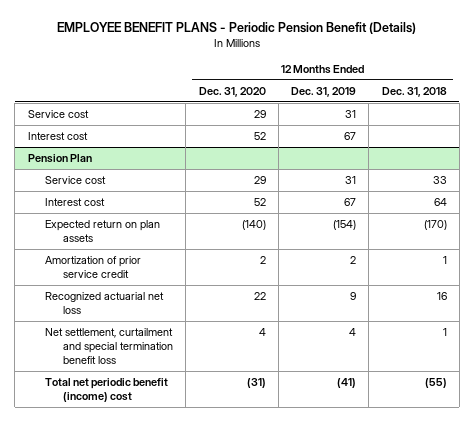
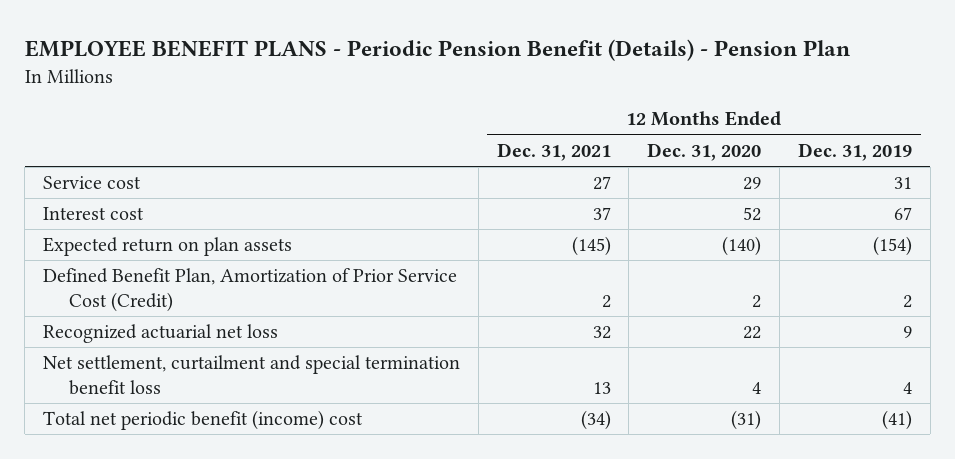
[57,22,417,35] EMPLOYEE BENEFIT PLANS - Periodic Pension Benefit (Details) -> [24,38,850,61] EMPLOYEE BENEFIT PLANS - Periodic Pension Benefit (Details) - Pension Plan
[381,86,447,97] Dec. 31, 2018 -> none
none -> [496,142,611,161] Dec. 31, 2021
[27,153,92,163] Pension Plan -> none
[45,175,107,184] Service cost -> none
[45,197,106,206] Interest cost -> none
[45,255,142,279] Amortization of prior service credit -> [42,268,457,313] Defined Benefit Plan, Amortization of Prior Service Cost (Credit)

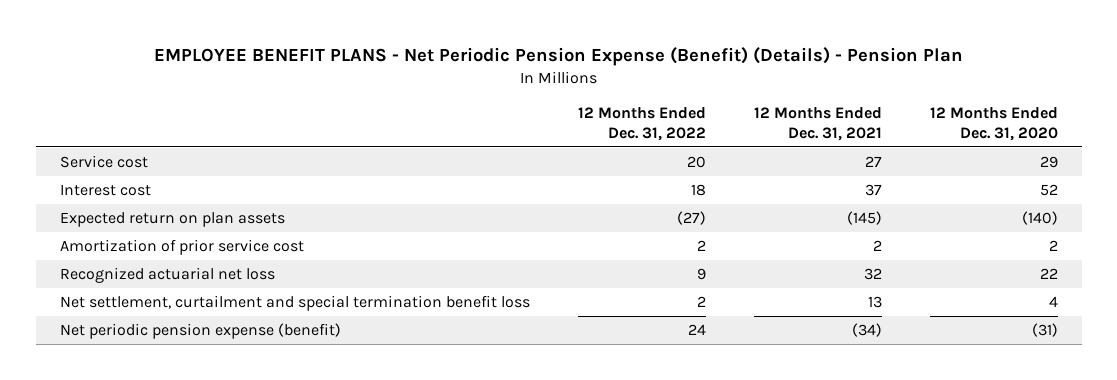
[24,38,850,61] EMPLOYEE BENEFIT PLANS - Periodic Pension Benefit (Details) - Pension Plan -> [153,46,963,66] EMPLOYEE BENEFIT PLANS - Net Periodic Pension Expense (Benefit) (Details) - Pension Plan
[797,142,912,161] Dec. 31, 2019 -> none
none -> [577,106,706,141] 12 Months Ended Dec. 31, 2022
[42,268,457,313] Defined Benefit Plan, Amortization of Prior Service Cost (Credit) -> [59,239,304,256] Amortization of prior service cost
[42,410,363,431] Total net periodic benefit (income) cost -> [59,323,341,340] Net periodic pension expense (benefit)

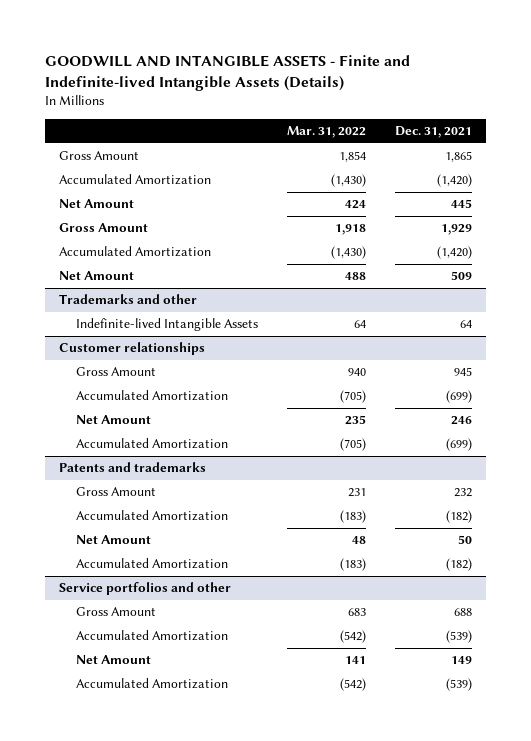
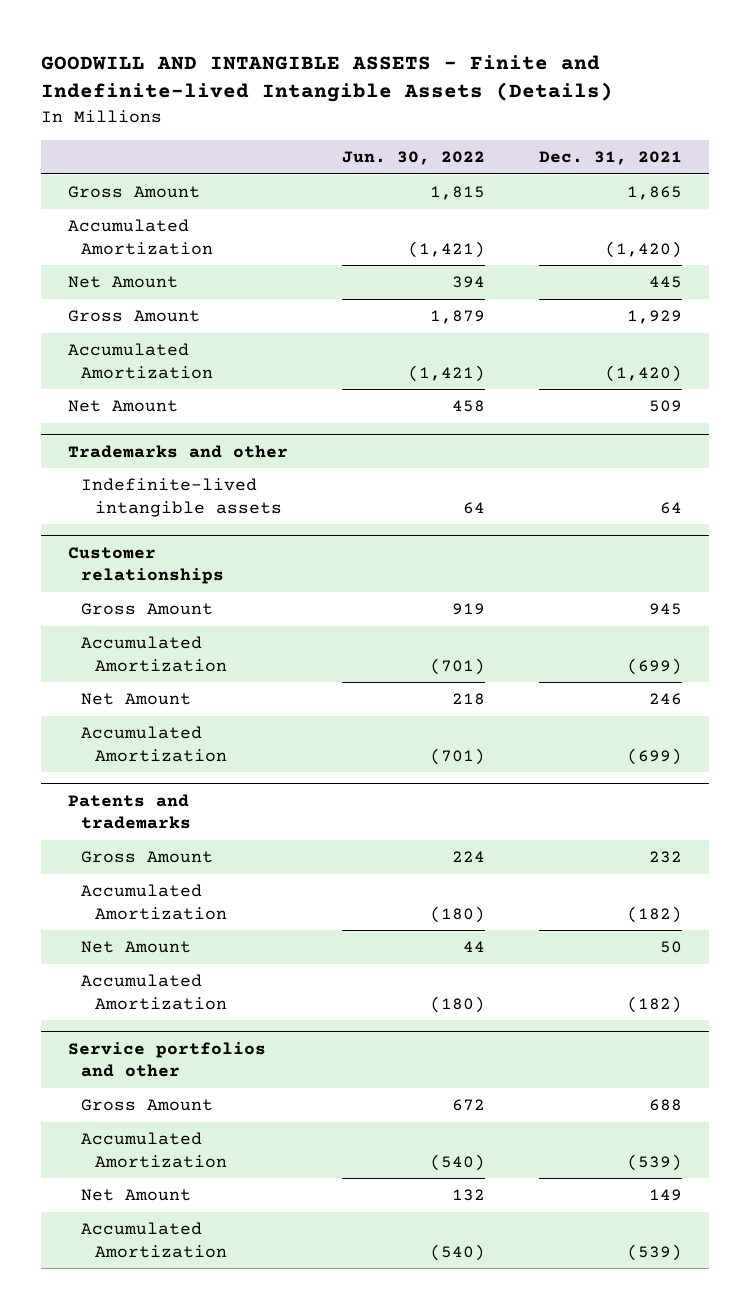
[286,126,366,139] Mar. 31, 2022 -> none
none -> [341,151,485,166] Jun. 30, 2022
[75,318,258,332] Indefinite-lived Intangible Assets -> [81,478,282,517] Indefinite-lived intangible assets

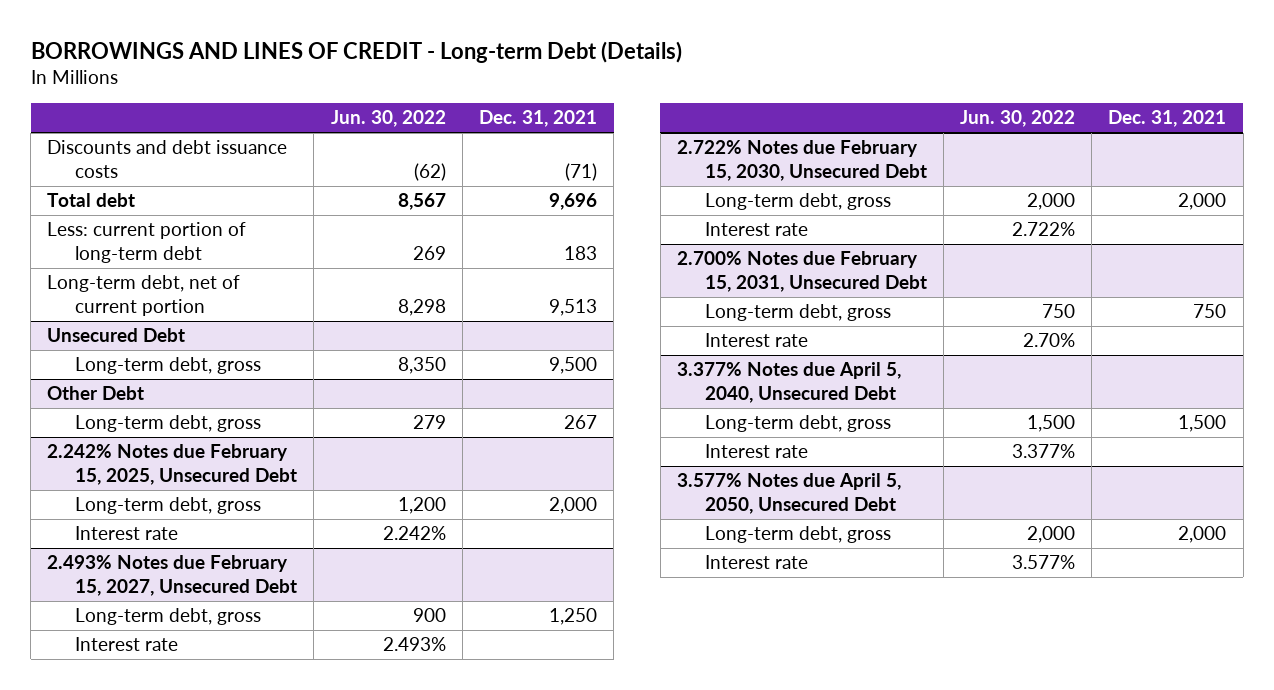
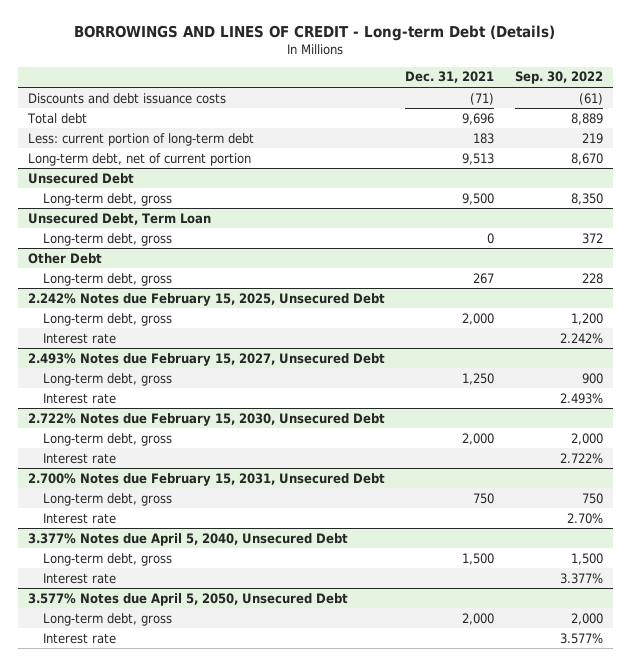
[330,110,446,128] Jun. 30, 2022 -> none
none -> [514,71,603,85] Sep. 30, 2022
none -> [27,212,211,225] Unsecured Debt, Term Loan
none -> [42,232,172,246] Long-term debt, gross

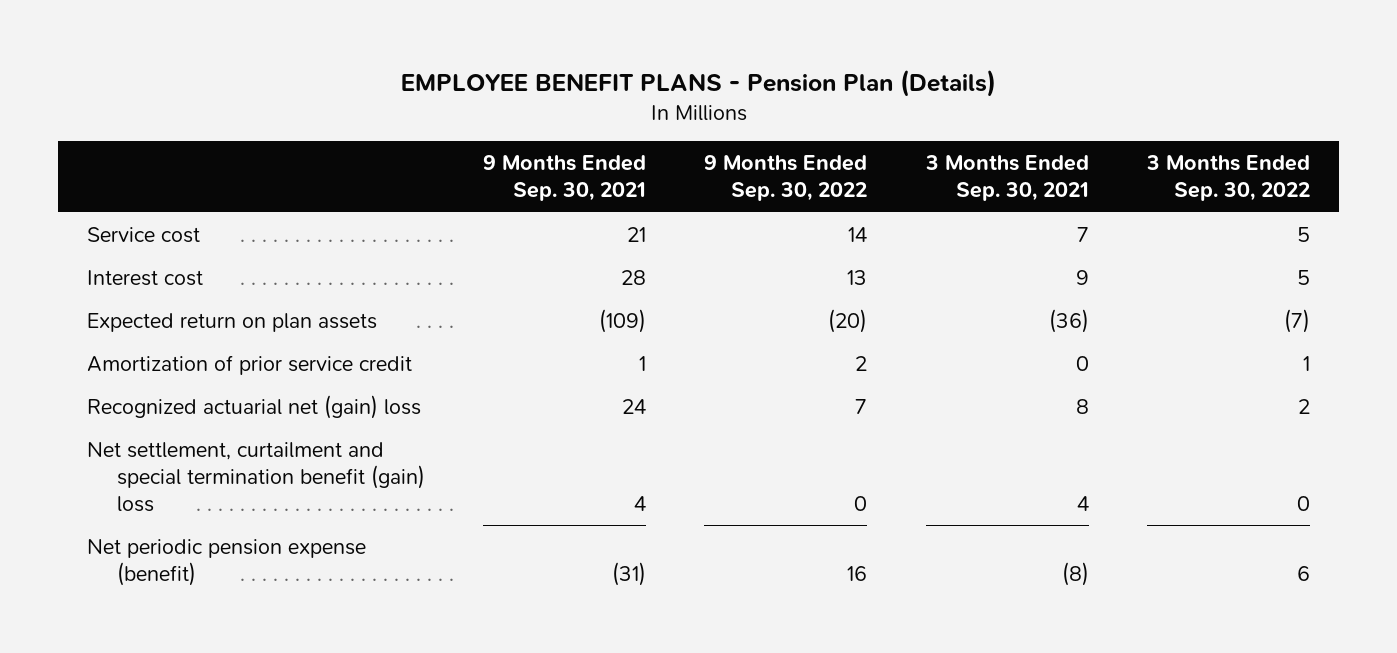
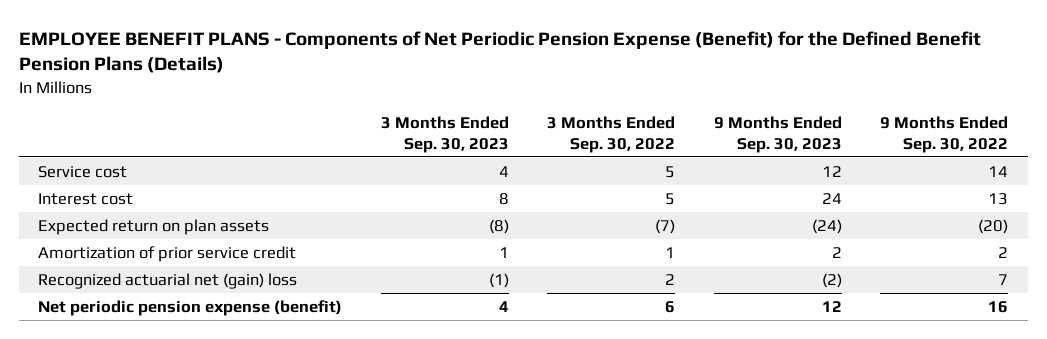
[400,69,996,98] EMPLOYEE BENEFIT PLANS - Pension Plan (Details) -> [19,30,982,74] EMPLOYEE BENEFIT PLANS - Components of Net Periodic Pension Expense (Benefit) for the Defined Benefit Pension Plans (Details)
[483,155,647,202] 9 Months Ended Sep. 30, 2021 -> none
[924,155,1089,202] 3 Months Ended Sep. 30, 2021 -> none
none -> [380,115,509,153] 3 Months Ended Sep. 30, 2023
none -> [713,115,842,153] 9 Months Ended Sep. 30, 2023
[87,441,425,512] Net settlement, curtailment and special termination benefit (gain) loss -> none

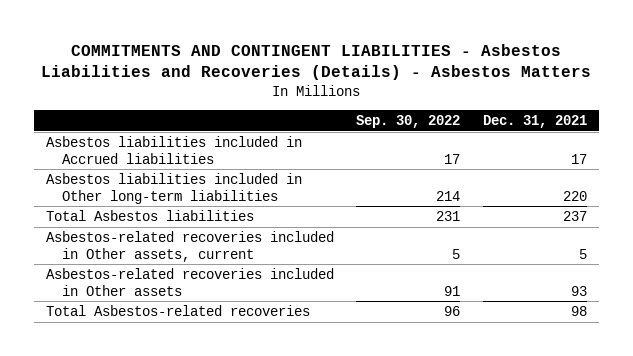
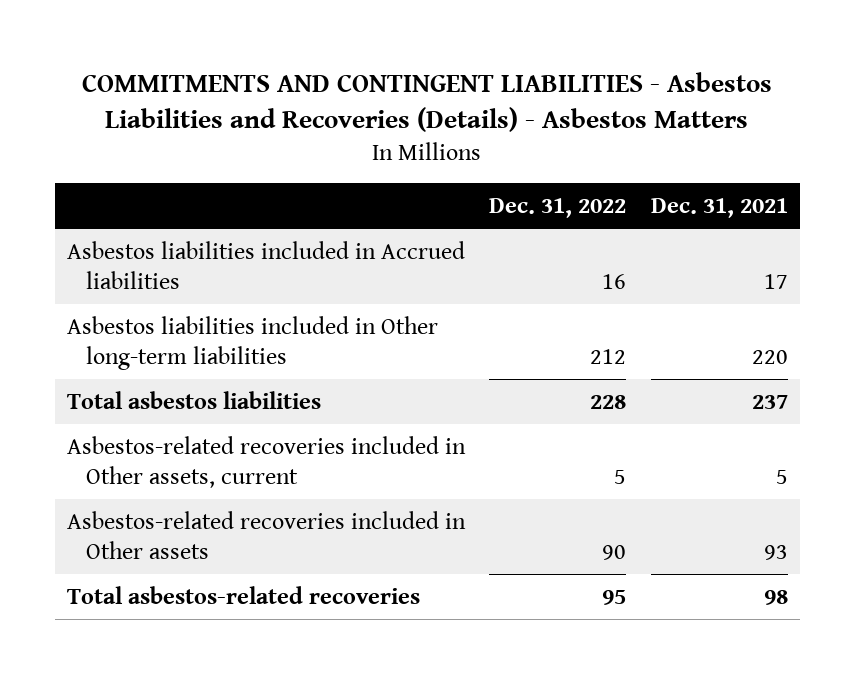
[356,115,461,129] Sep. 30, 2022 -> none
none -> [489,198,627,219] Dec. 31, 2022
[45,209,254,221] Total Asbestos liabilities -> [67,390,322,409] Total asbestos liabilities
[45,304,310,316] Total Asbestos-related recoveries -> [67,585,421,604] Total asbestos-related recoveries

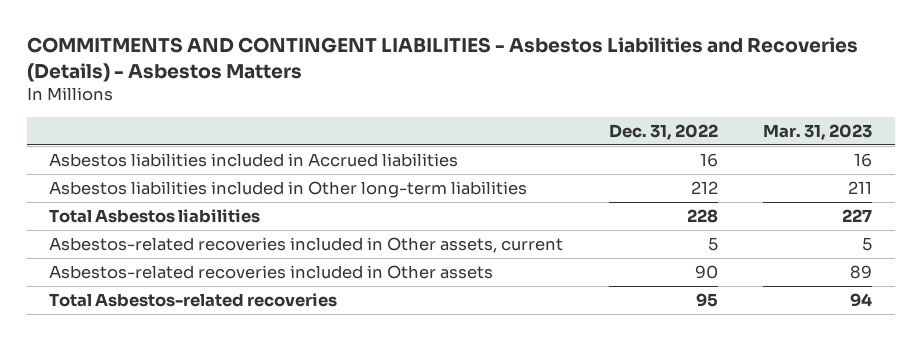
[650,198,788,219] Dec. 31, 2021 -> none
none -> [762,123,872,140] Mar. 31, 2023
[67,390,322,409] Total asbestos liabilities -> [49,209,261,224] Total Asbestos liabilities
[67,585,421,604] Total asbestos-related recoveries -> [49,293,338,308] Total Asbestos-related recoveries

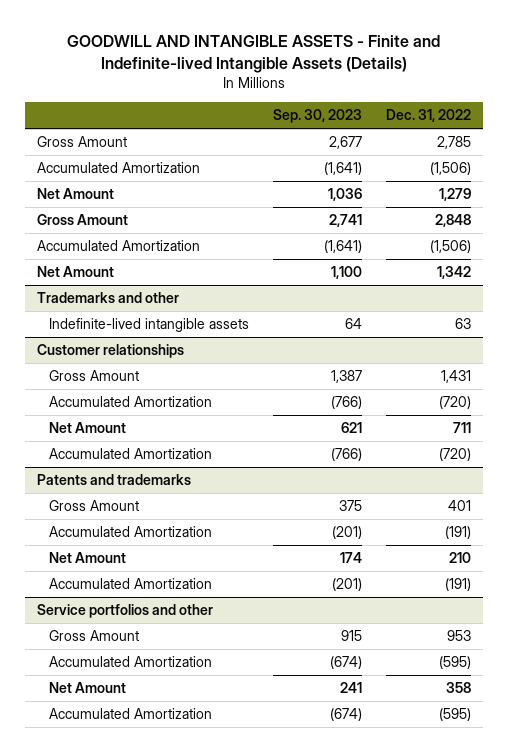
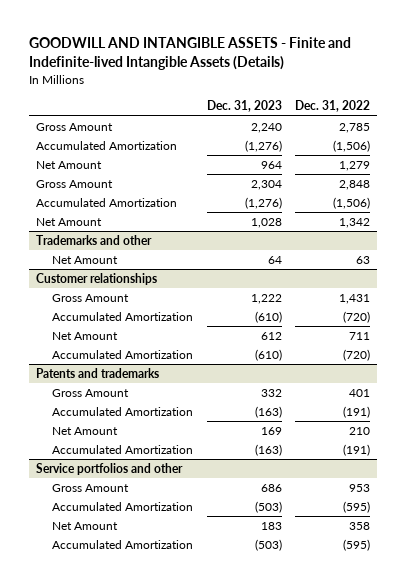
[272,109,362,124] Sep. 30, 2023 -> none
none -> [206,100,282,113] Dec. 31, 2023
[49,318,250,333] Indefinite-lived intangible assets -> [51,256,118,265] Net Amount

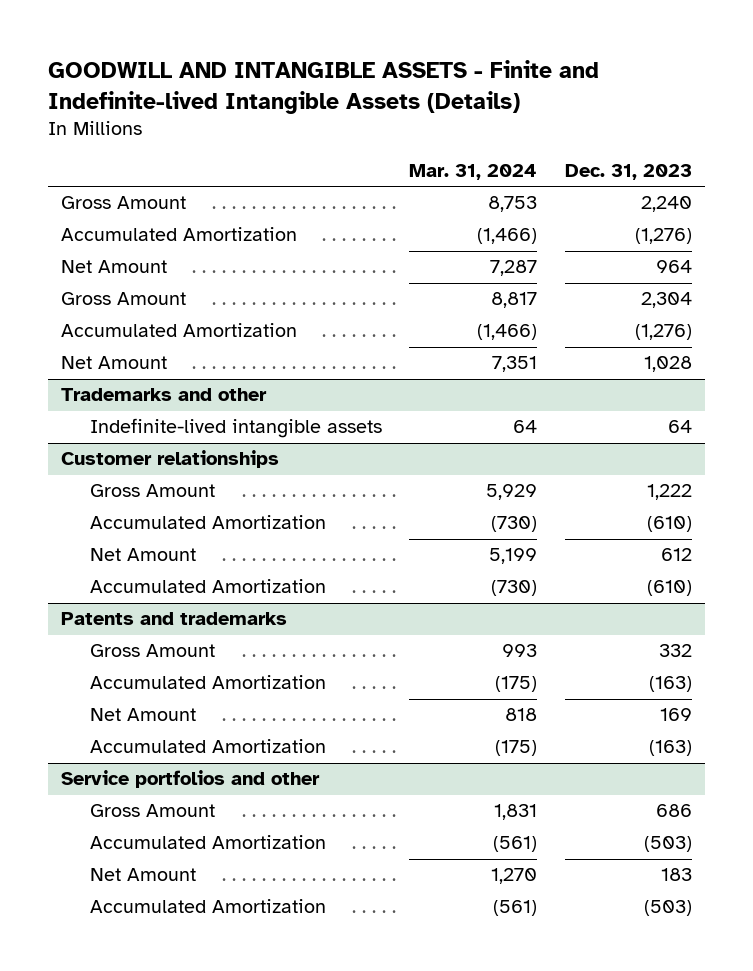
[295,100,371,113] Dec. 31, 2022 -> none
none -> [409,164,538,181] Mar. 31, 2024
[51,256,118,265] Net Amount -> [90,418,383,439] Indefinite-lived intangible assets

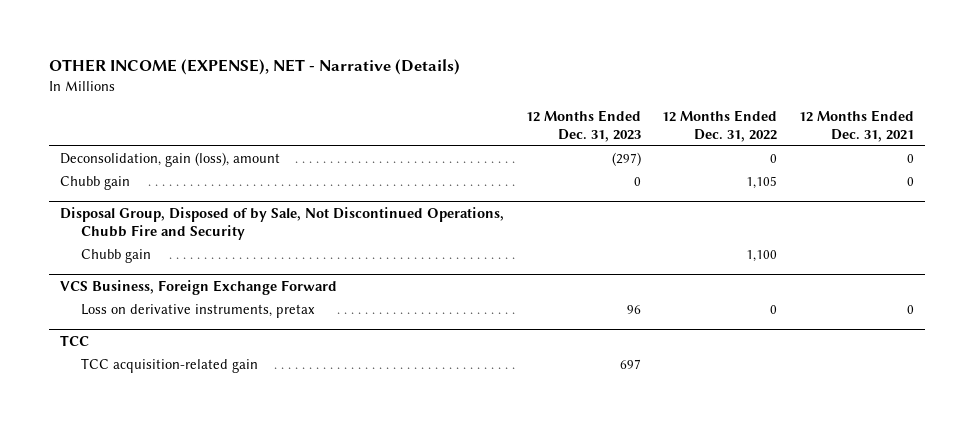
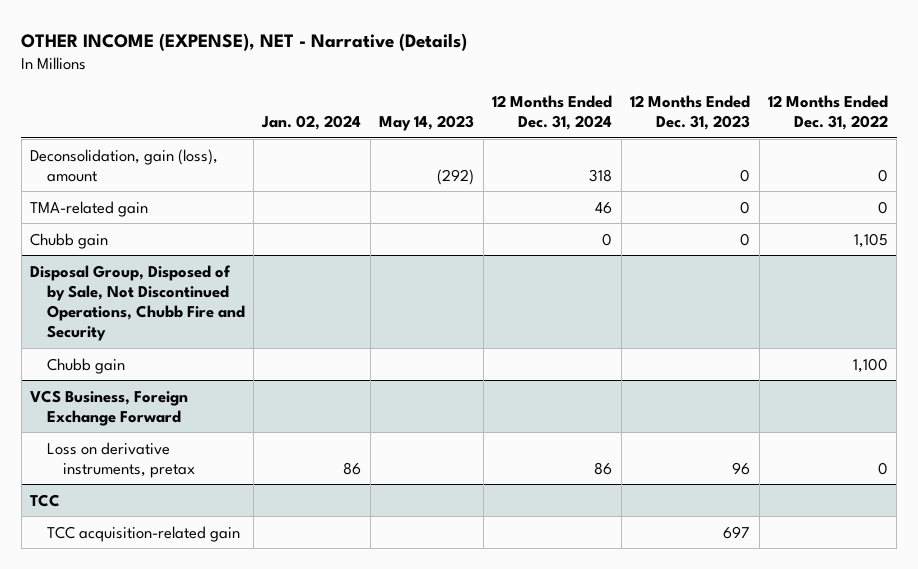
[799,110,915,142] 12 Months Ended Dec. 31, 2021 -> none
none -> [261,115,362,131] Jan. 02, 2024
none -> [379,115,475,132] May 14, 2023
none -> [492,94,613,131] 12 Months Ended Dec. 31, 2024
[611,152,641,167] (297) -> [740,168,751,182] 0
none -> [30,200,149,217] TMA-related gain

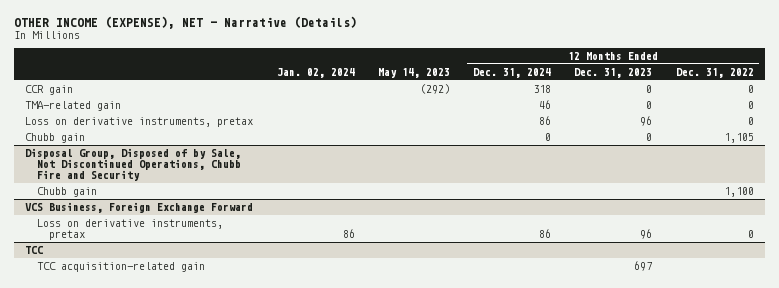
[30,148,219,182] Deconsolidation, gain (loss), amount -> [25,84,74,95] CCR gain
none -> [25,116,254,127] Loss on derivative instruments, pretax

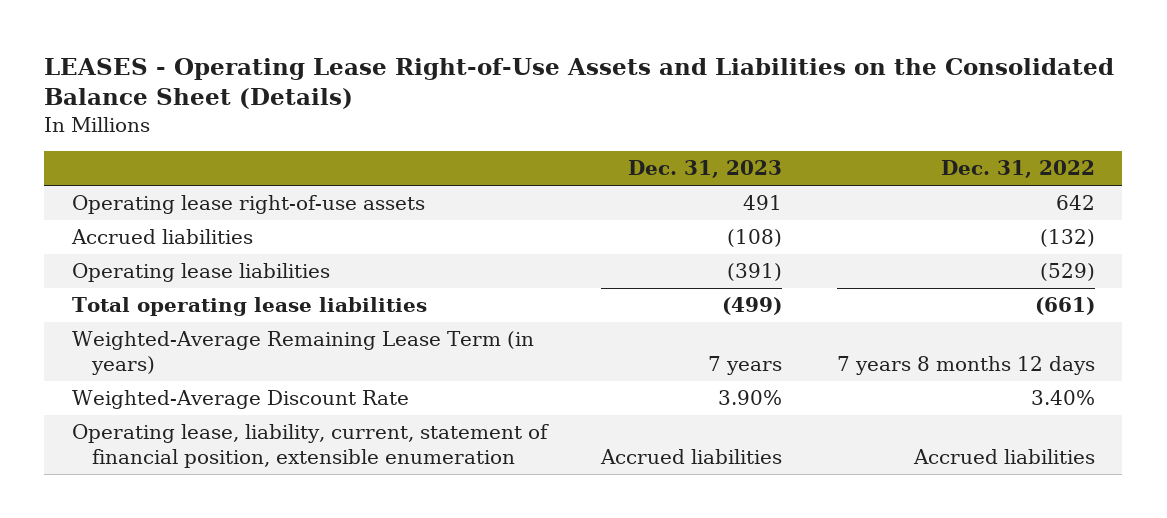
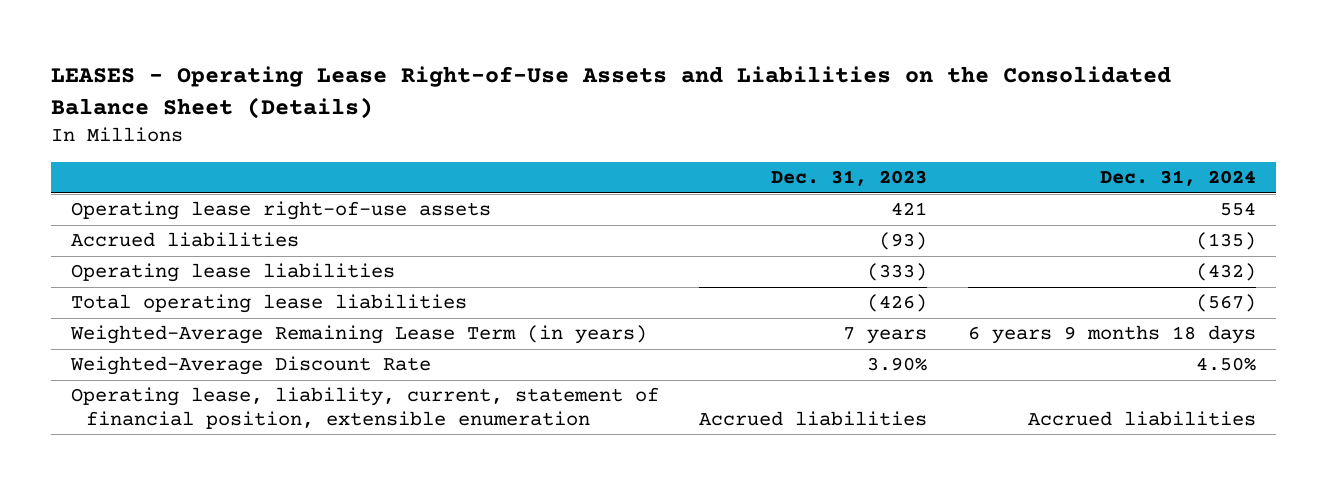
[940,160,1095,179] Dec. 31, 2022 -> none
none -> [1099,170,1256,187] Dec. 31, 2024
[743,195,783,211] 491 -> [891,202,928,216] 421
[727,229,783,248] (108) -> [879,232,928,251] (93)
[727,263,783,282] (391) -> [867,263,928,282] (333)
[722,297,783,316] (499) -> [867,294,928,313] (426)

